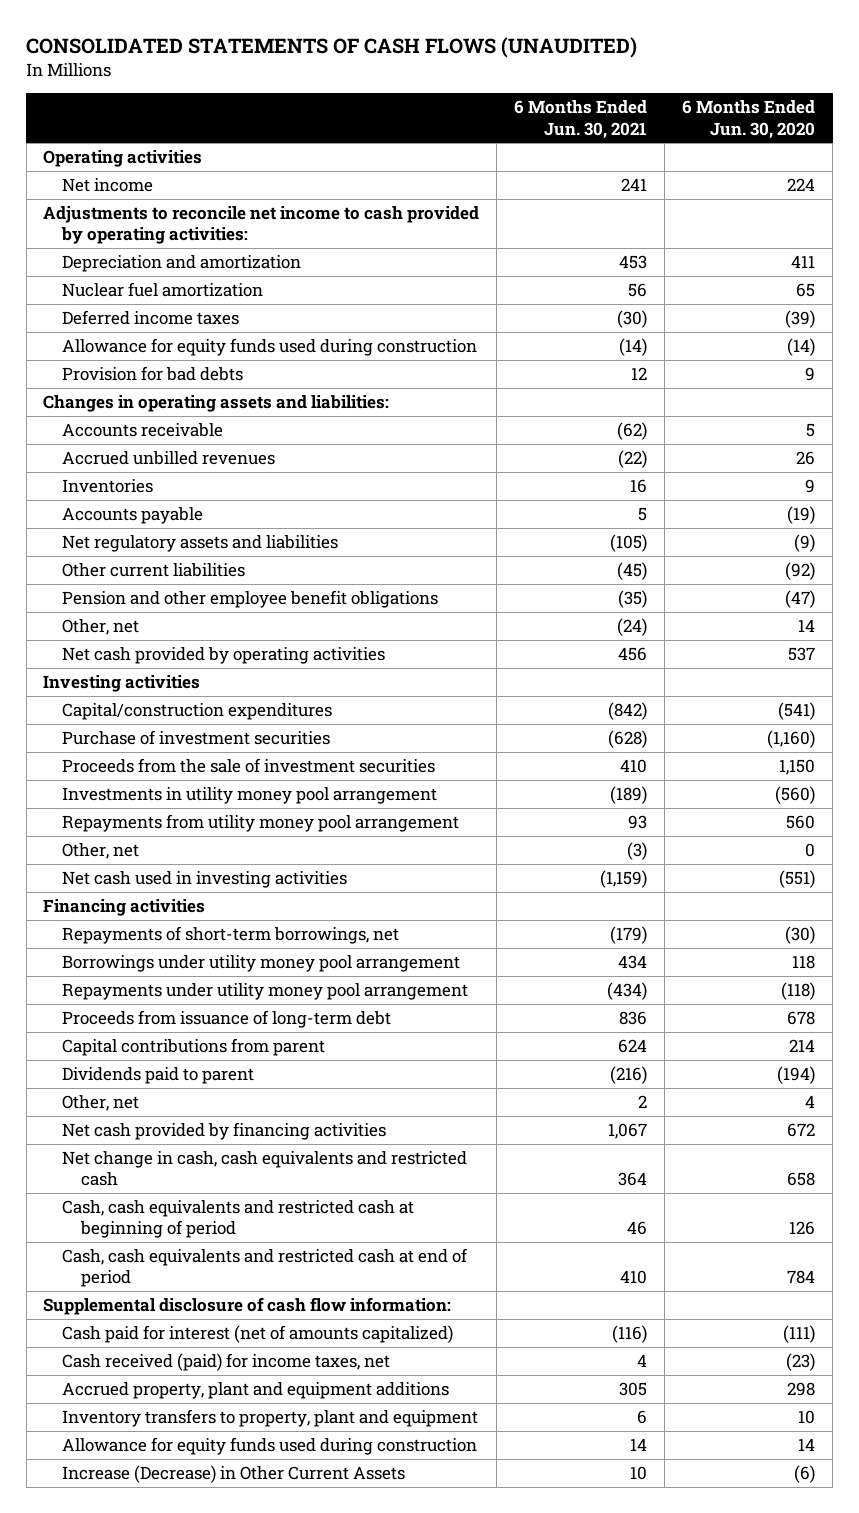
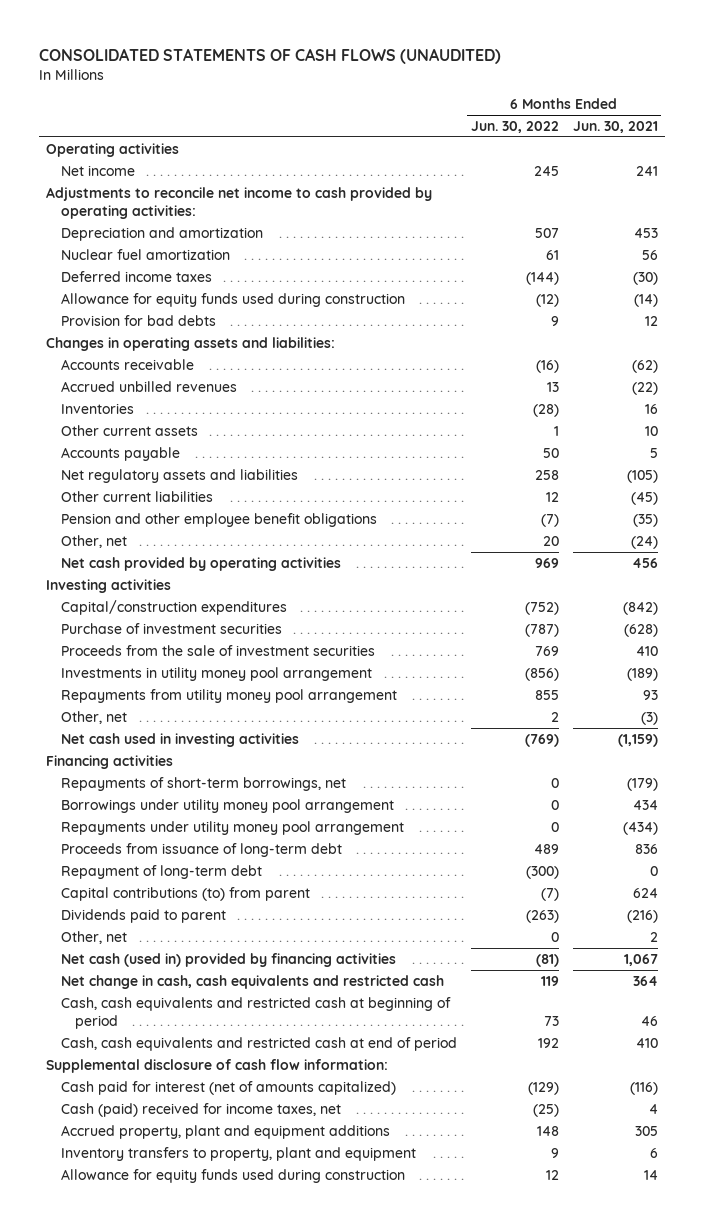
[682,100,816,139] 6 Months Ended Jun. 30, 2020 -> none
none -> [470,121,559,134] Jun. 30, 2022
none -> [60,424,198,436] Other current assets
none -> [60,864,262,879] Repayment of long-term debt
[62,1038,326,1057] Capital contributions from parent -> [60,886,310,901] Capital contributions (to) from parent
[62,1122,387,1141] Net cash provided by financing activities -> [60,952,396,967] Net cash (used in) provided by financing activities
[62,1353,391,1372] Cash received (paid) for income taxes, net -> [60,1102,341,1117] Cash (paid) received for income taxes, net
[62,1465,406,1484] Increase (Decrease) in Other Current Assets -> none

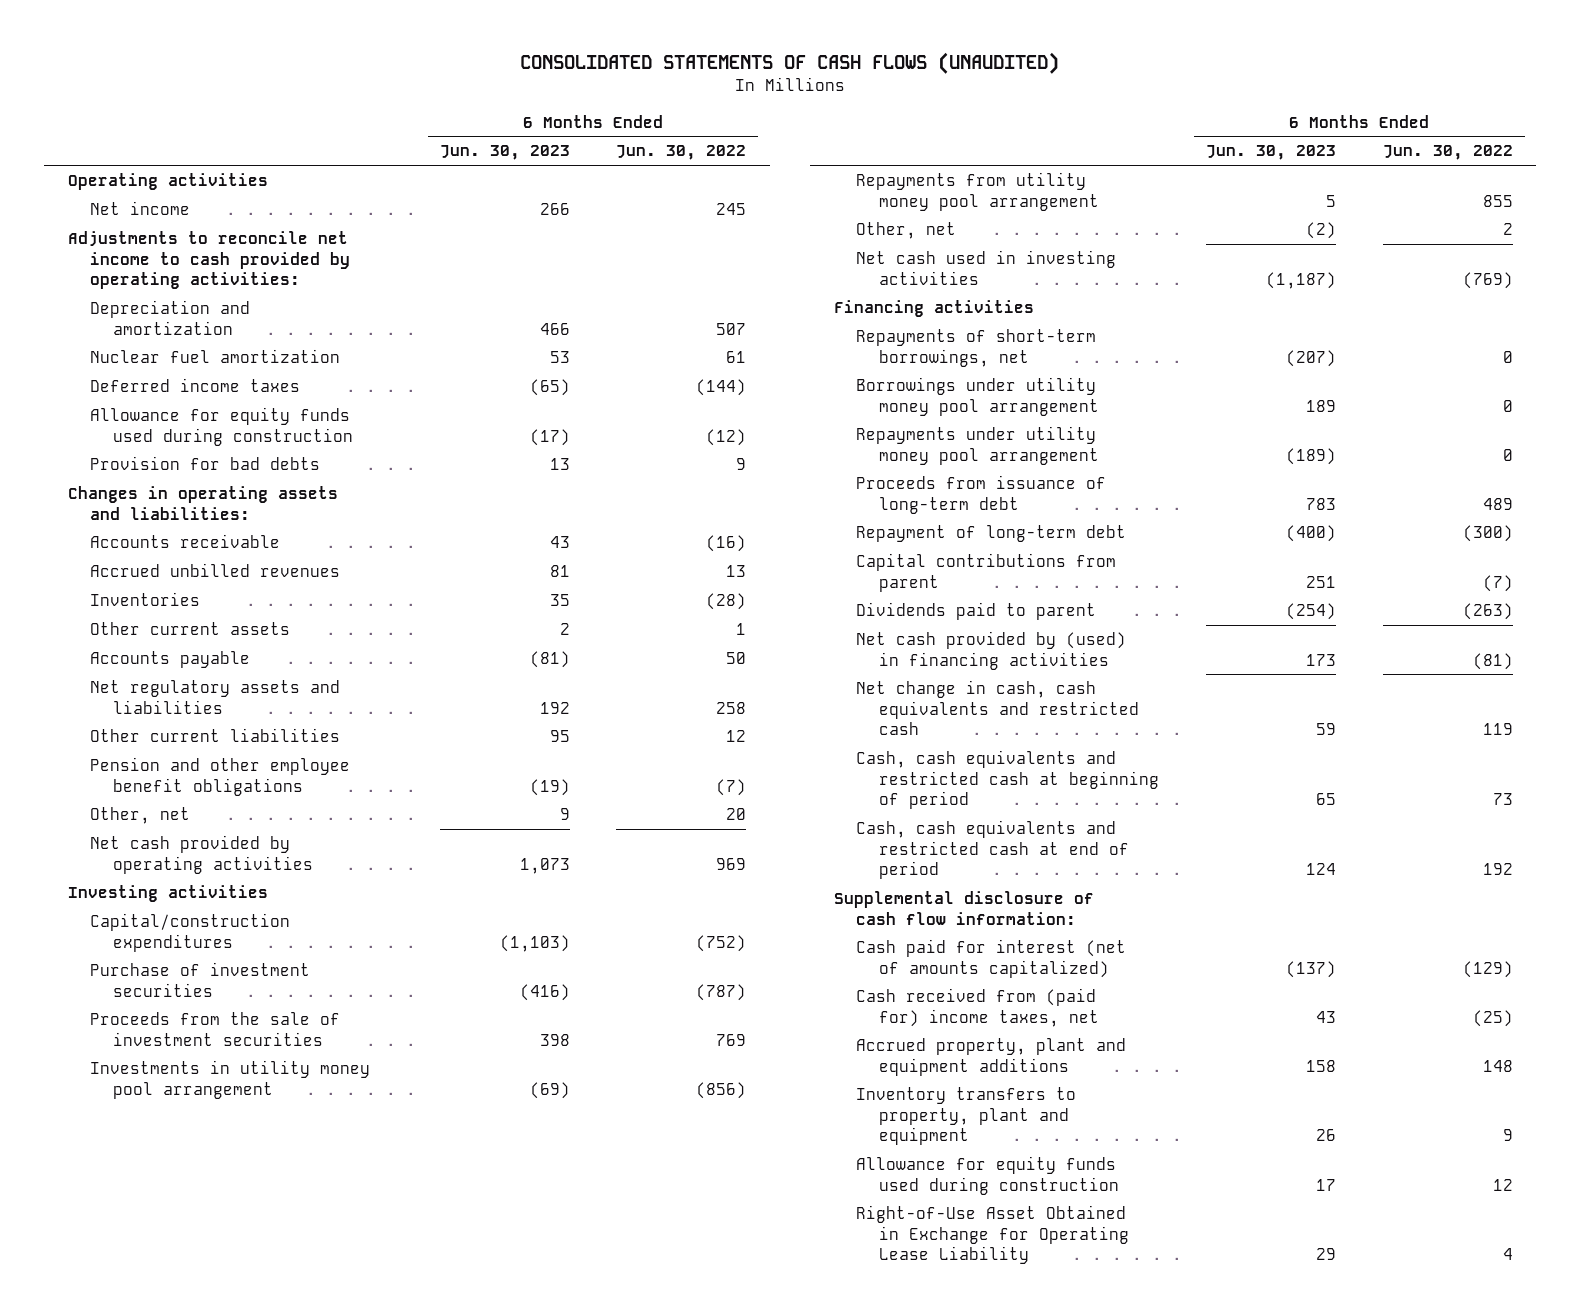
[572,121,658,134] Jun. 30, 2021 -> none
none -> [439,145,570,161] Jun. 30, 2023
[60,886,310,901] Capital contributions (to) from parent -> [856,553,1117,592] Capital contributions from parent
[60,930,127,944] Other, net -> none
[60,952,396,967] Net cash (used in) provided by financing activities -> [856,631,1127,670] Net cash provided by (used) in financing activities
[60,1102,341,1117] Cash (paid) received for income taxes, net -> [856,988,1100,1027] Cash received from (paid for) income taxes, net
none -> [856,1205,1130,1265] Right-of-Use Asset Obtained in Exchange for Operating Lease Liability

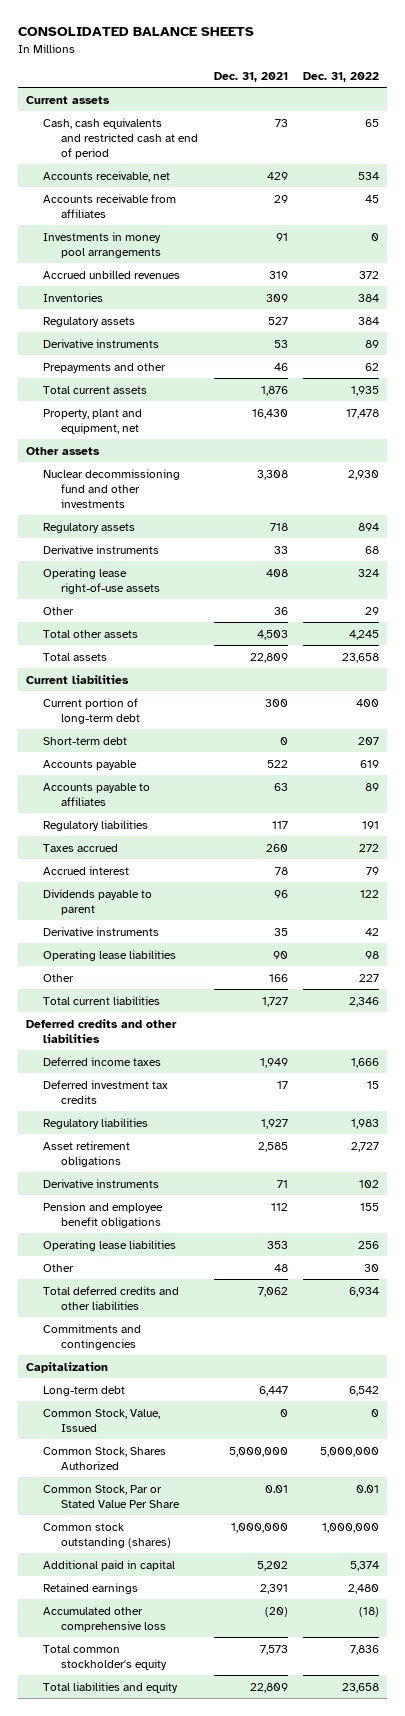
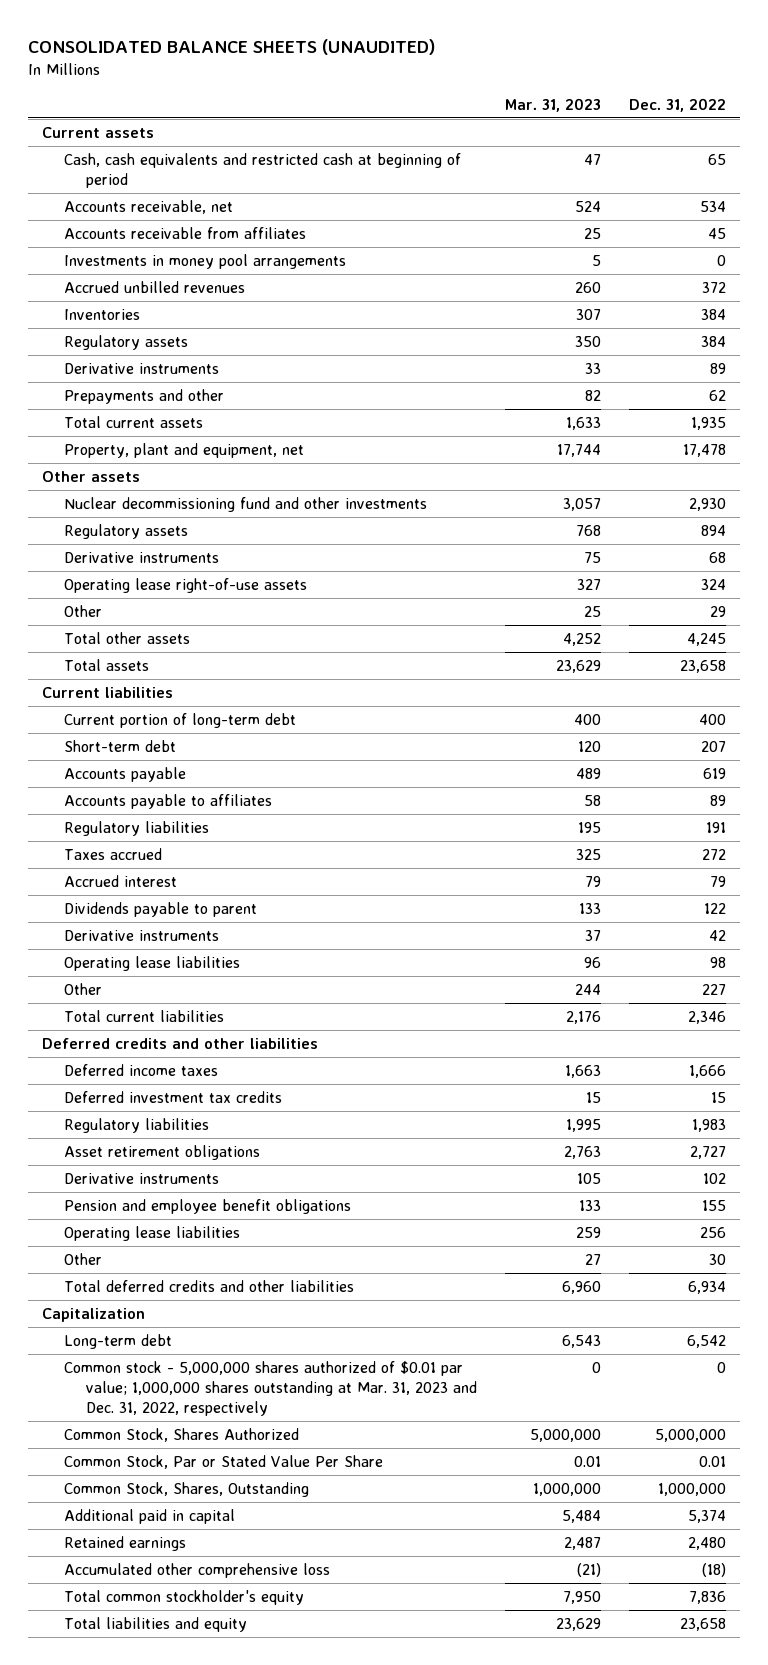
[17,27,254,37] CONSOLIDATED BALANCE SHEETS -> [28,39,436,56] CONSOLIDATED BALANCE SHEETS (UNAUDITED)
[213,71,288,82] Dec. 31, 2021 -> none
none -> [505,97,602,112] Mar. 31, 2023
[43,117,199,159] Cash, cash equivalents and restricted cash at end of period -> [64,152,462,188] Cash, cash equivalents and restricted cash at beginning of period
[43,1323,142,1350] Commitments and contingencies -> none
[43,1408,161,1432] Common Stock, Value, Issued -> [64,1360,478,1416] Common stock - 5,000,000 shares authorized of $0.01 par value; 1,000,000 shares outstanding at Mar. 31, 2023 and Dec. 31, 2022, respectively
[43,1522,172,1548] Common stock outstanding (shares) -> [64,1481,310,1497] Common Stock, Shares, Outstanding

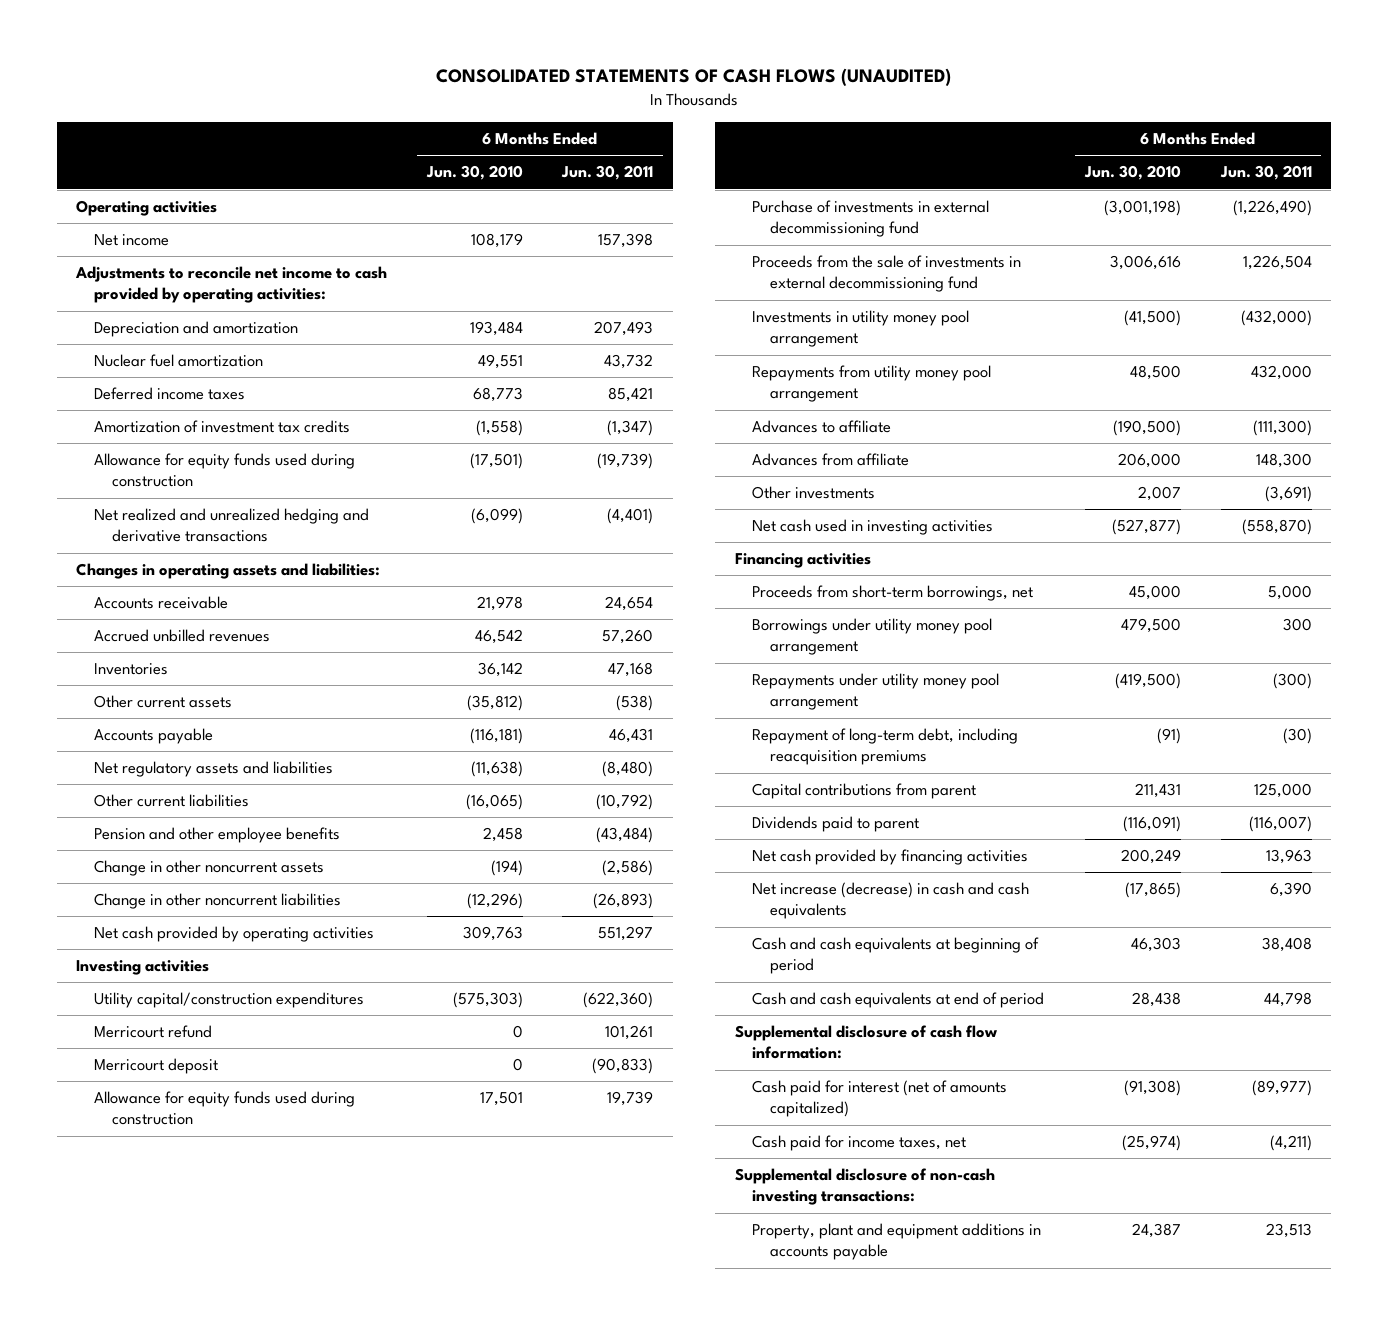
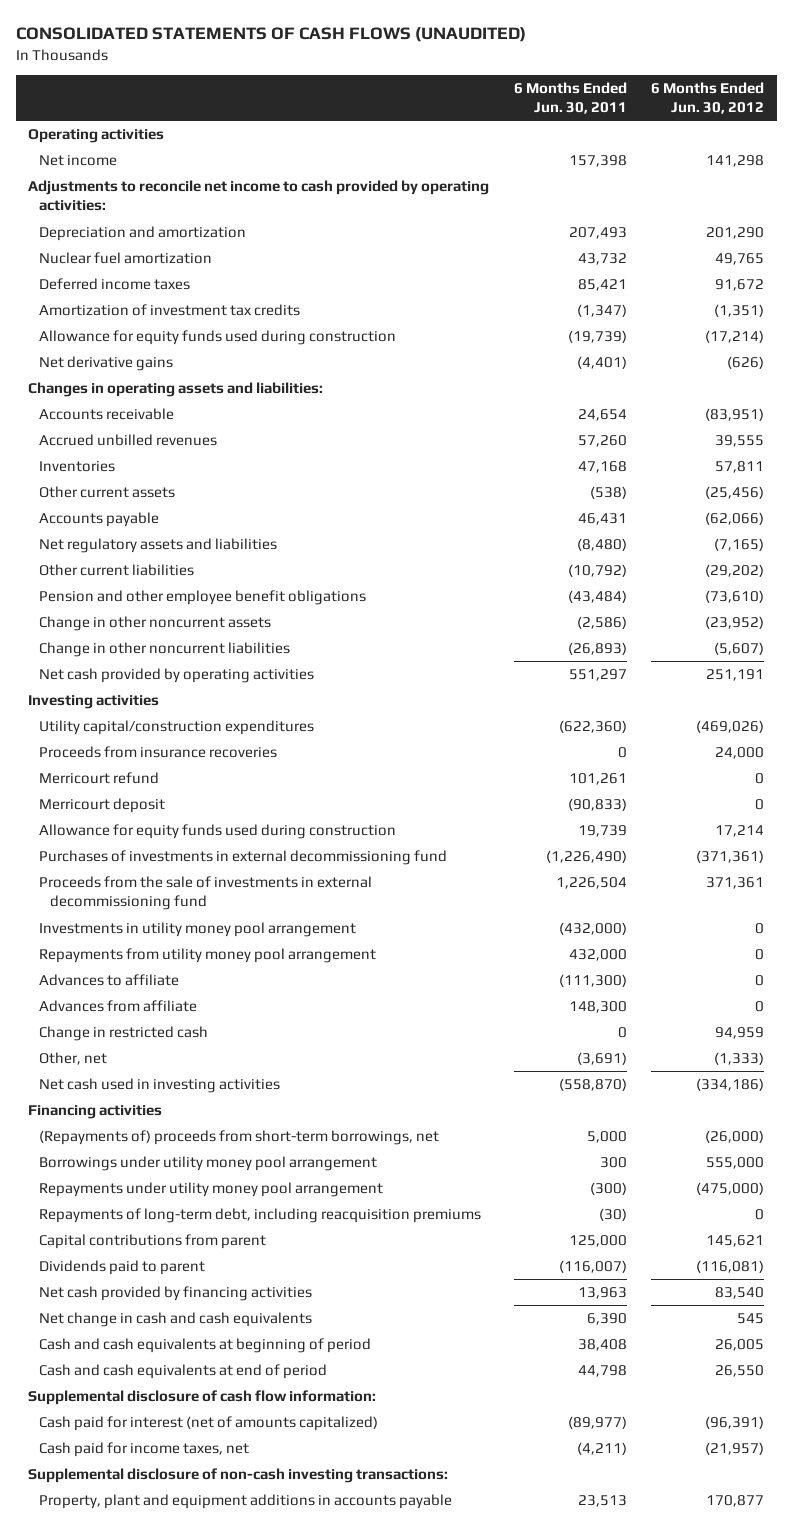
[425,165,523,181] Jun. 30, 2010 -> none
none -> [651,81,765,114] 6 Months Ended Jun. 30, 2012
[94,508,370,543] Net realized and unrealized hedging and derivative transactions -> [38,356,173,372] Net derivative gains
[94,827,341,844] Pension and other employee benefits -> [38,590,366,606] Pension and other employee benefit obligations
none -> [38,746,277,759] Proceeds from insurance recoveries
[752,200,990,238] Purchase of investments in external decommissioning fund -> [38,850,447,866] Purchases of investments in external decommissioning fund
none -> [38,1026,208,1042] Change in restricted cash
[752,486,876,500] Other investments -> [38,1052,107,1066] Other, net
[752,585,1034,602] Proceeds from short-term borrowings, net -> [38,1130,439,1146] (Repayments of) proceeds from short-term borrowings, net
[752,728,1019,766] Repayment of long-term debt, including reacquisition premiums -> [38,1208,481,1224] Repayments of long-term debt, including reacquisition premiums
[752,882,1030,920] Net increase (decrease) in cash and cash equivalents -> [38,1312,312,1328] Net change in cash and cash equivalents

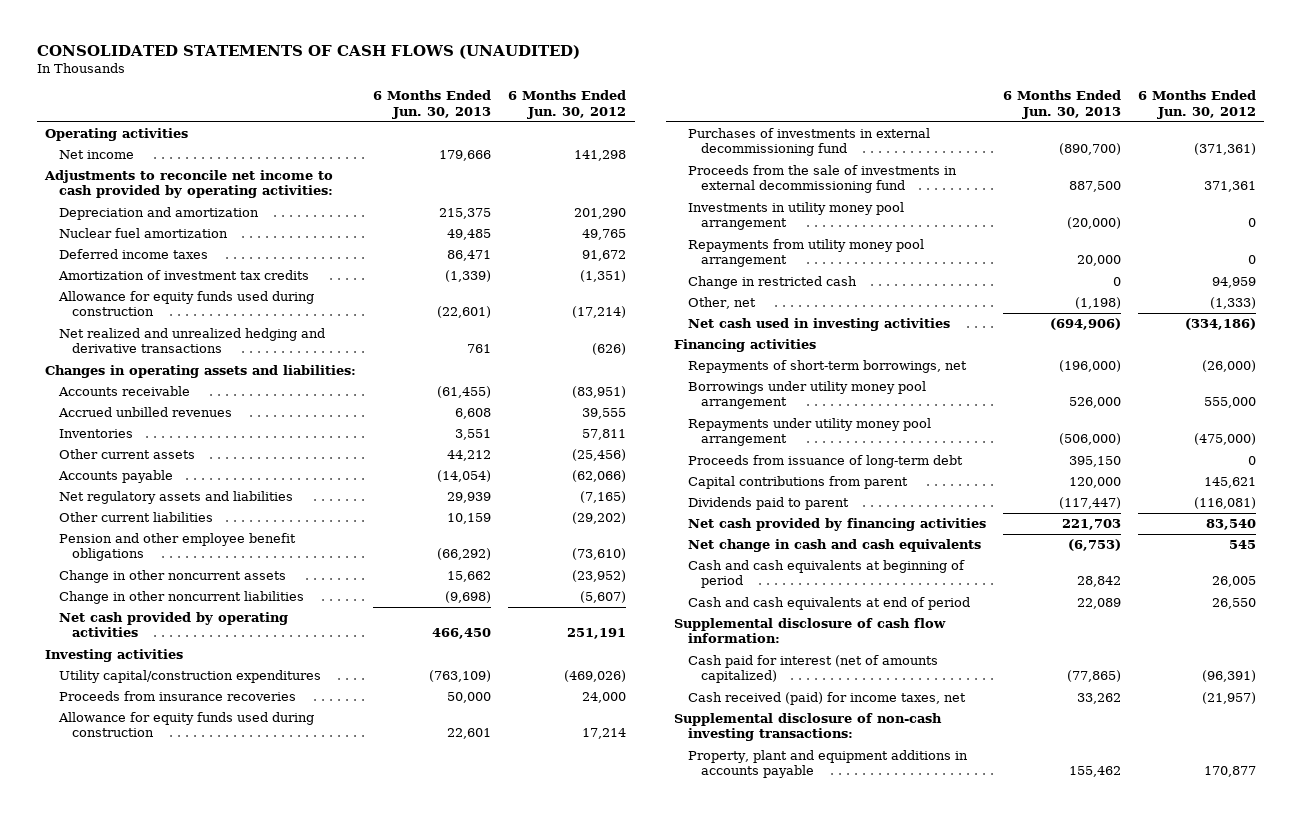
[513,81,627,114] 6 Months Ended Jun. 30, 2011 -> none
none -> [373,90,492,119] 6 Months Ended Jun. 30, 2013
[38,356,173,372] Net derivative gains -> [58,328,325,354] Net realized and unrealized hedging and derivative transactions
[38,772,159,785] Merricourt refund -> none
[38,798,165,814] Merricourt deposit -> none
[38,974,179,987] Advances to affiliate -> none
[38,1000,197,1013] Advances from affiliate -> none
[38,1130,439,1146] (Repayments of) proceeds from short-term borrowings, net -> [687,360,967,374] Repayments of short-term borrowings, net
[38,1208,481,1224] Repayments of long-term debt, including reacquisition premiums -> none
none -> [687,455,963,469] Proceeds from issuance of long-term debt
[38,1442,249,1458] Cash paid for income taxes, net -> [687,692,966,706] Cash received (paid) for income taxes, net

